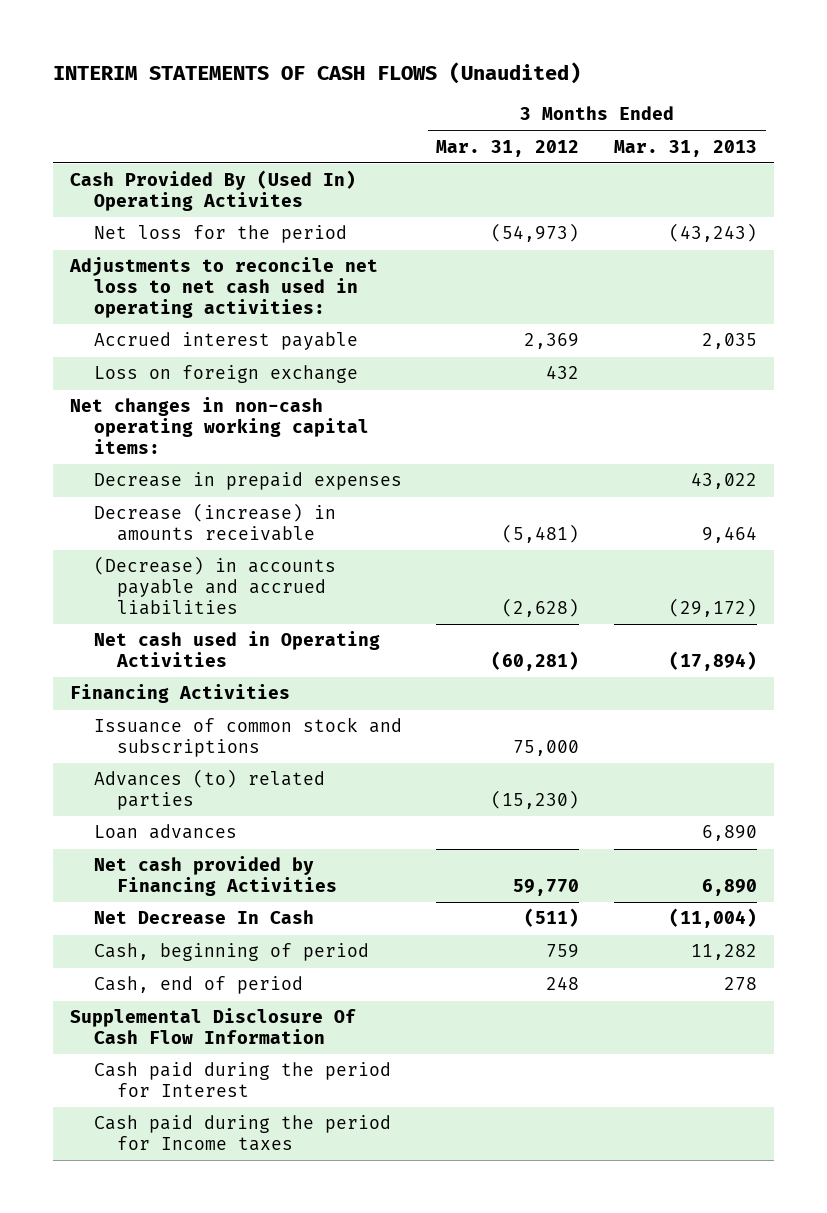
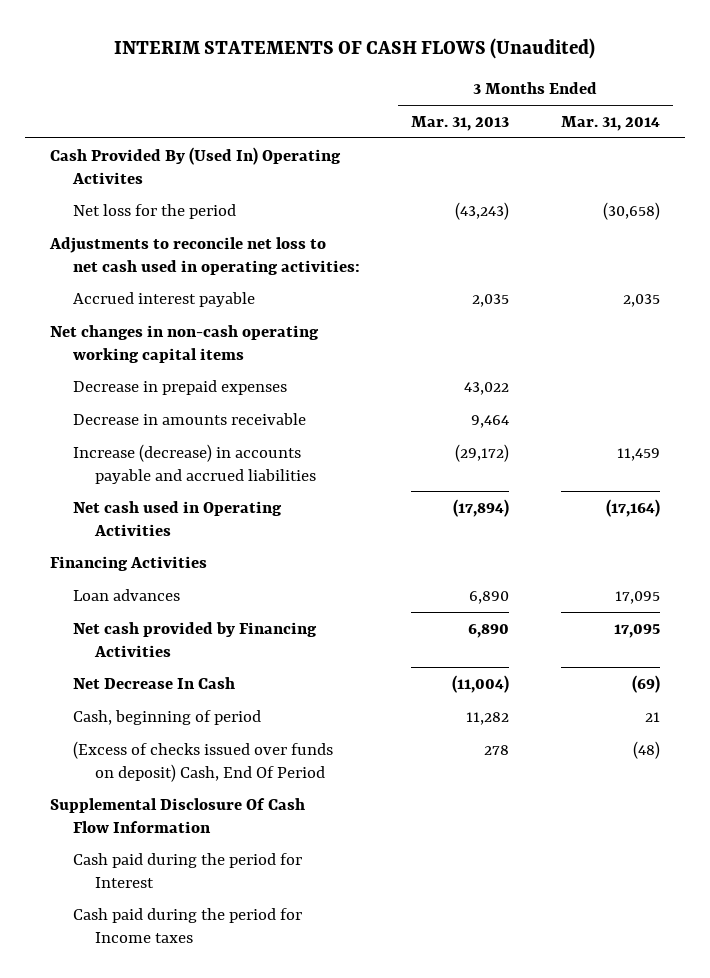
[436,139,580,157] Mar. 31, 2012 -> none
none -> [560,115,660,131] Mar. 31, 2014
[93,365,358,384] Loss on foreign exchange -> none
[70,397,369,455] Net changes in non-cash operating working capital items: -> [50,324,320,363] Net changes in non-cash operating working capital items
[93,503,336,542] Decrease (increase) in amounts receivable -> [72,412,306,425] Decrease in amounts receivable
[93,556,336,616] (Decrease) in accounts payable and accrued liabilities -> [72,443,316,484] Increase (decrease) in accounts payable and accrued liabilities
[93,717,402,758] Issuance of common stock and subscriptions -> none
[93,769,325,811] Advances (to) related parties -> none
[93,976,303,995] Cash, end of period -> [72,740,333,782] (Excess of checks issued over funds on deposit) Cash, End Of Period

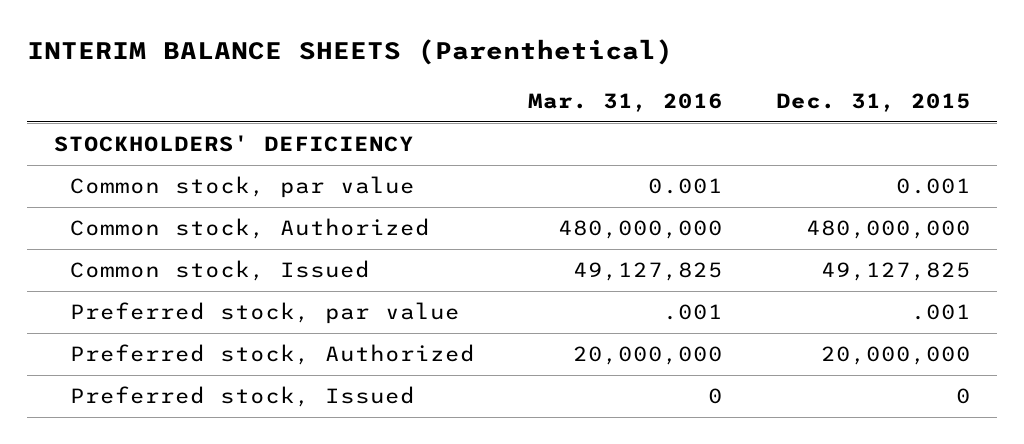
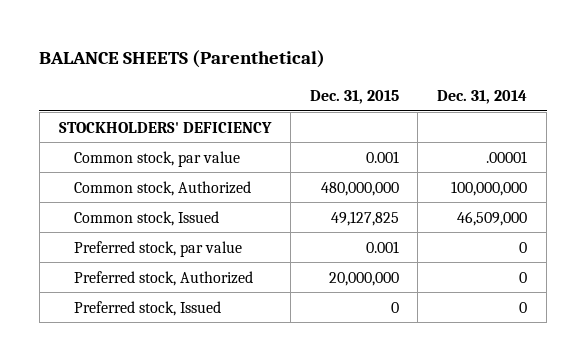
[27,39,674,66] INTERIM BALANCE SHEETS (Parenthetical) -> [39,50,326,69] BALANCE SHEETS (Parenthetical)
[527,93,723,113] Mar. 31, 2016 -> none
none -> [437,89,528,104] Dec. 31, 2014
[910,304,971,321] .001 -> [365,240,399,253] 0.001

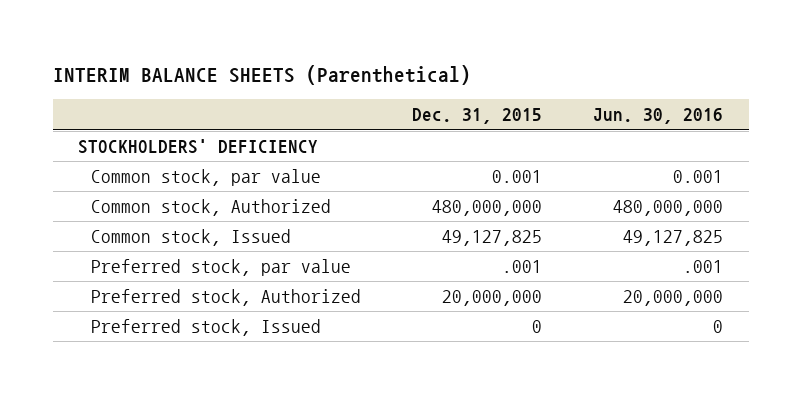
[39,50,326,69] BALANCE SHEETS (Parenthetical) -> [52,65,471,86] INTERIM BALANCE SHEETS (Parenthetical)
[437,89,528,104] Dec. 31, 2014 -> none
none -> [593,108,724,125] Jun. 30, 2016
[365,240,399,253] 0.001 -> [502,259,543,273] .001

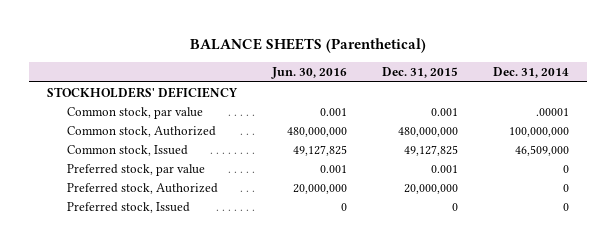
[52,65,471,86] INTERIM BALANCE SHEETS (Parenthetical) -> [190,38,427,54] BALANCE SHEETS (Parenthetical)
none -> [493,67,570,79] Dec. 31, 2014
[502,259,543,273] .001 -> [431,164,459,173] 0.001
[683,259,724,273] .001 -> [320,164,348,173] 0.001

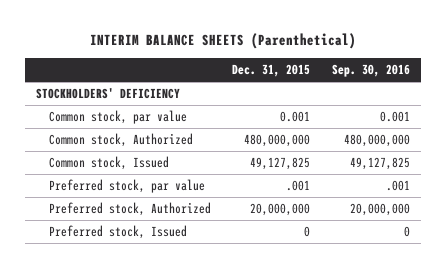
[190,38,427,54] BALANCE SHEETS (Parenthetical) -> [89,33,356,50] INTERIM BALANCE SHEETS (Parenthetical)
[271,67,348,80] Jun. 30, 2016 -> none
[493,67,570,79] Dec. 31, 2014 -> none
none -> [331,64,410,78] Sep. 30, 2016
[431,164,459,173] 0.001 -> [286,180,311,192] .001

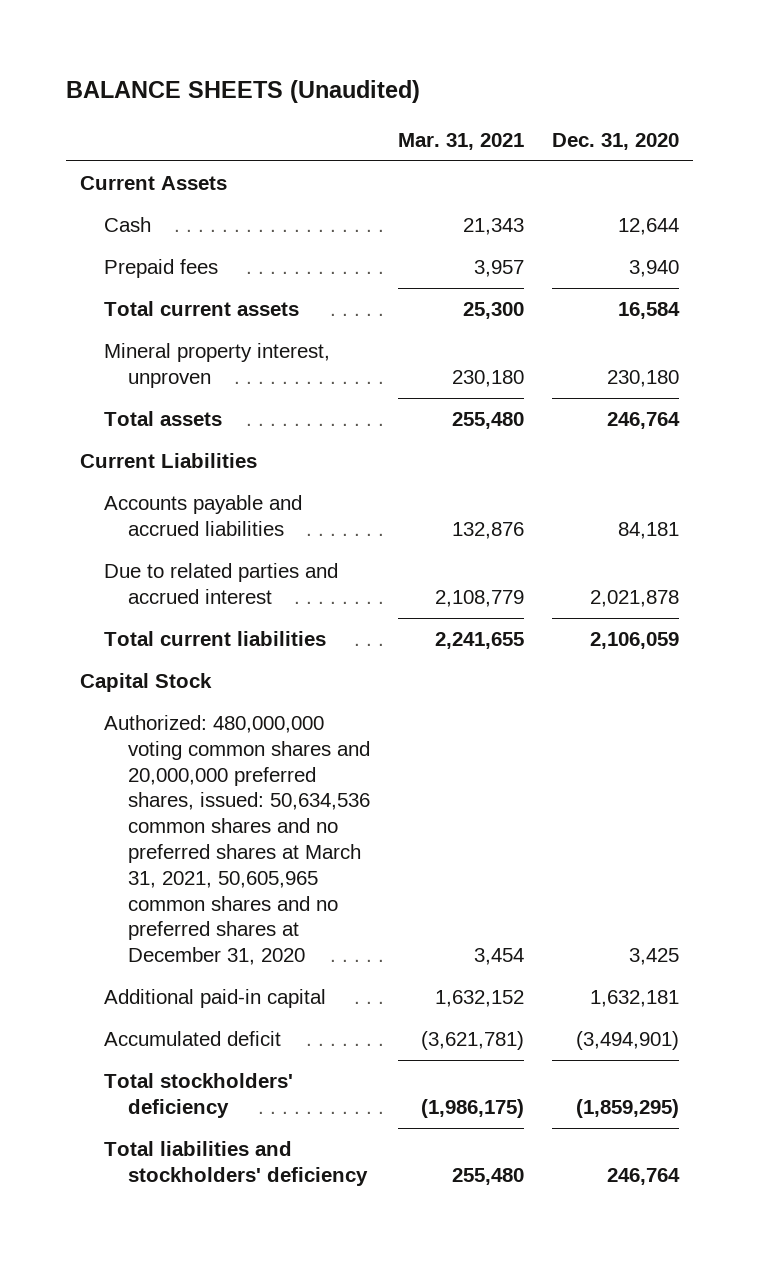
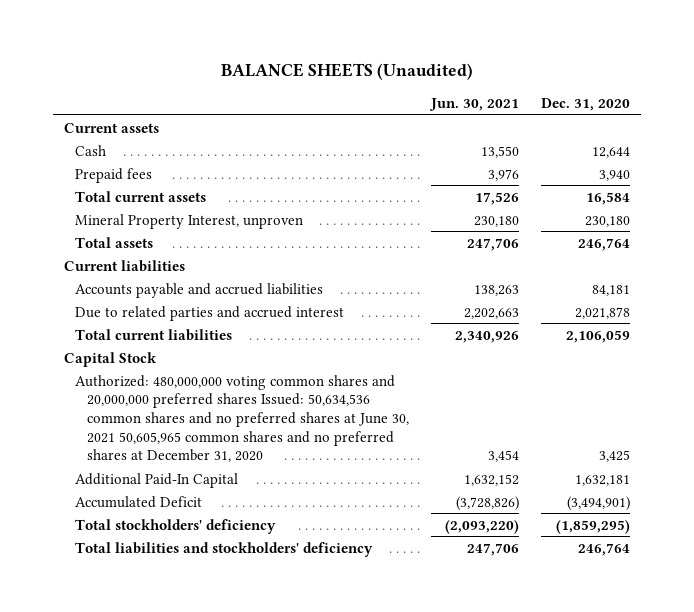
[398,132,525,150] Mar. 31, 2021 -> none
none -> [428,98,519,112] Jun. 30, 2021
[80,176,228,191] Current Assets -> [63,122,159,133] Current assets
[104,343,331,388] Mineral property interest, unproven -> [75,213,304,229] Mineral Property Interest, unproven
[80,453,258,469] Current Liabilities -> [63,259,185,272] Current liabilities
[104,715,371,966] Authorized: 480,000,000 voting common shares and 20,000,000 preferred shares, issued: 50,634,536 common shares and no preferred shares at March 31, 2021, 50,605,965 common shares and no preferred shares at December 31, 2020 -> [75,374,409,463] Authorized: 480,000,000 voting common shares and 20,000,000 preferred shares Issued: 50,634,536 common shares and no preferred shares at June 30, 2021 50,605,965 common shares and no preferred shares at December 31, 2020
[104,989,327,1009] Additional paid-in capital -> [75,472,239,488] Additional Paid-In Capital
[104,1031,282,1047] Accumulated deficit -> [75,495,203,508] Accumulated Deficit

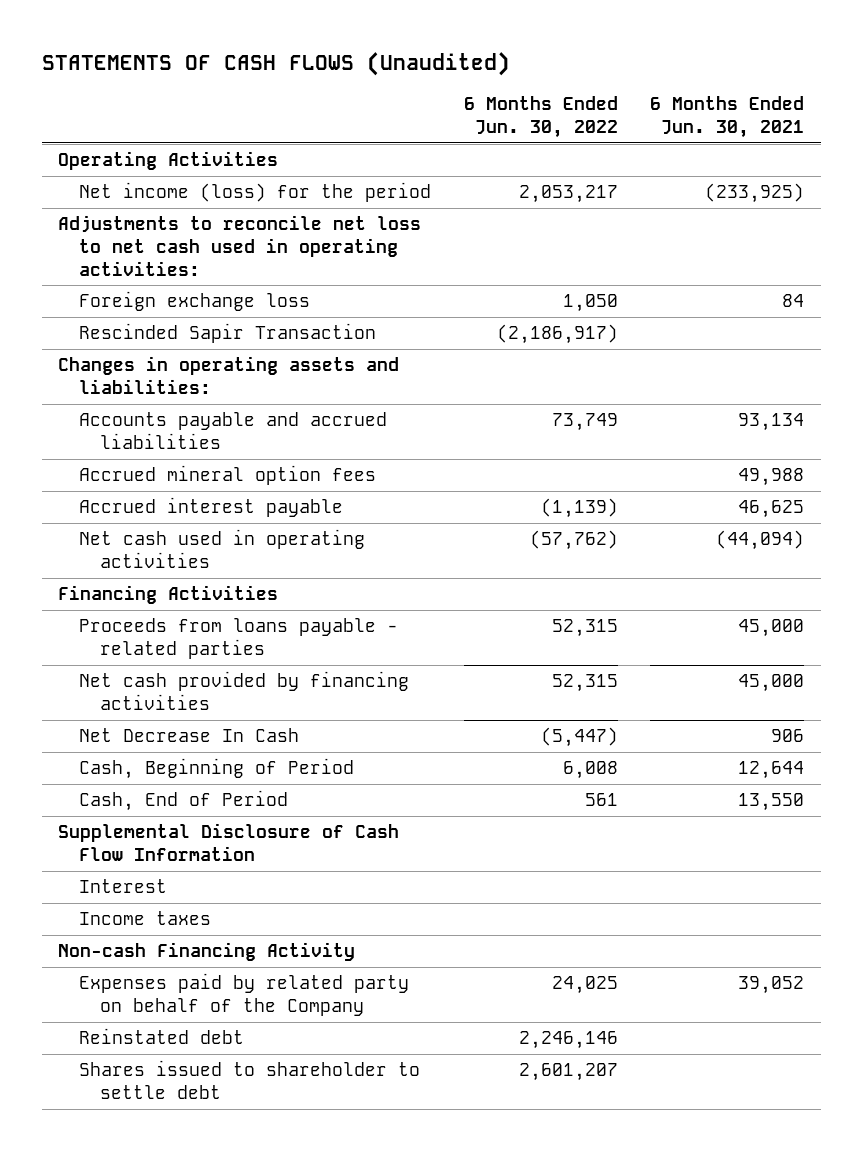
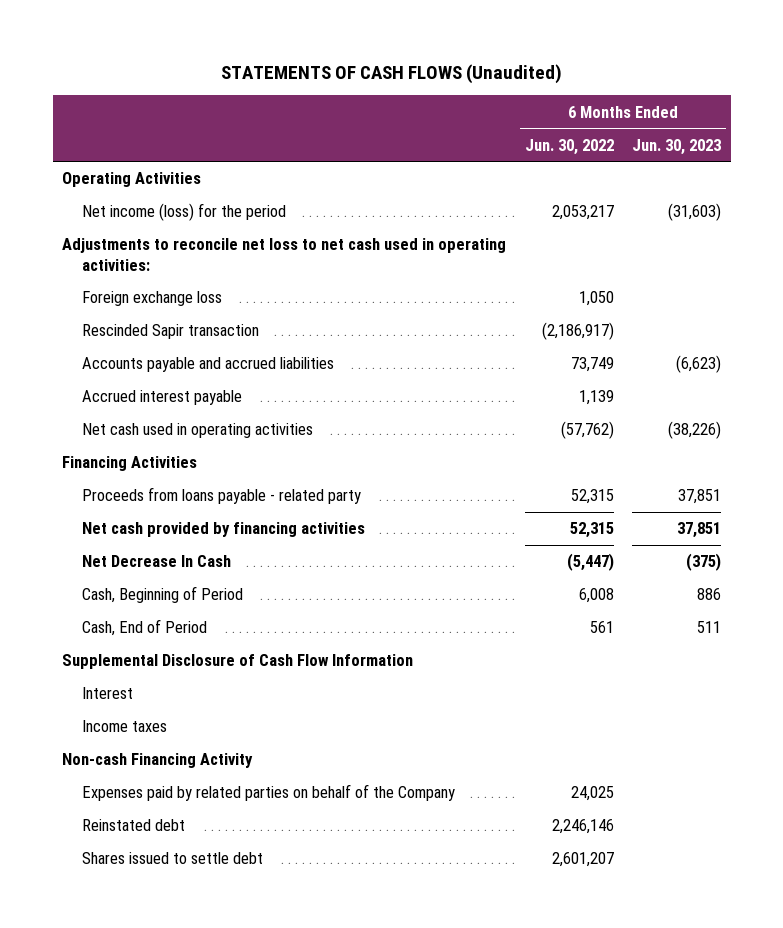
[650,96,805,138] 6 Months Ended Jun. 30, 2021 -> none
none -> [632,138,722,155] Jun. 30, 2023
[58,356,400,395] Changes in operating assets and liabilities: -> none
[78,323,376,344] Rescinded Sapir Transaction -> [81,324,259,340] Rescinded Sapir transaction
[78,465,376,486] Accrued mineral option fees -> none
[540,498,618,519] (1,139) -> [578,390,614,406] 1,139
[78,618,398,660] Proceeds from loans payable - related parties -> [81,487,361,505] Proceeds from loans payable - related party
[78,973,409,1017] Expenses paid by related party on behalf of the Company -> [81,784,455,802] Expenses paid by related parties on behalf of the Company
[78,1060,420,1100] Shares issued to shareholder to settle debt -> [81,852,263,865] Shares issued to settle debt

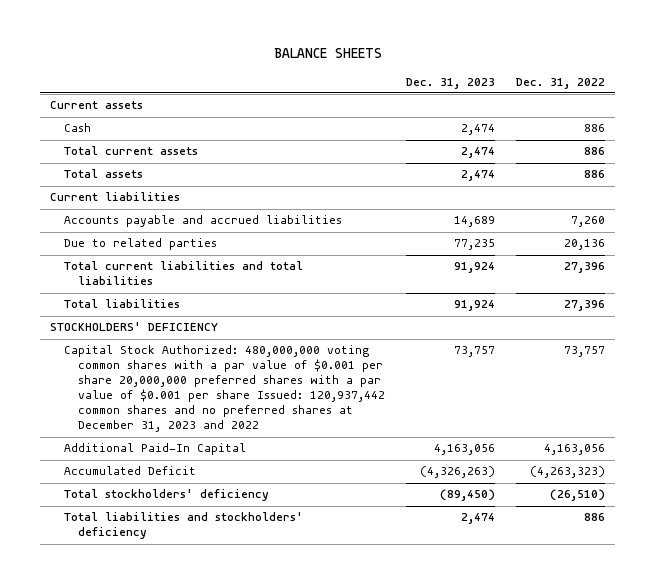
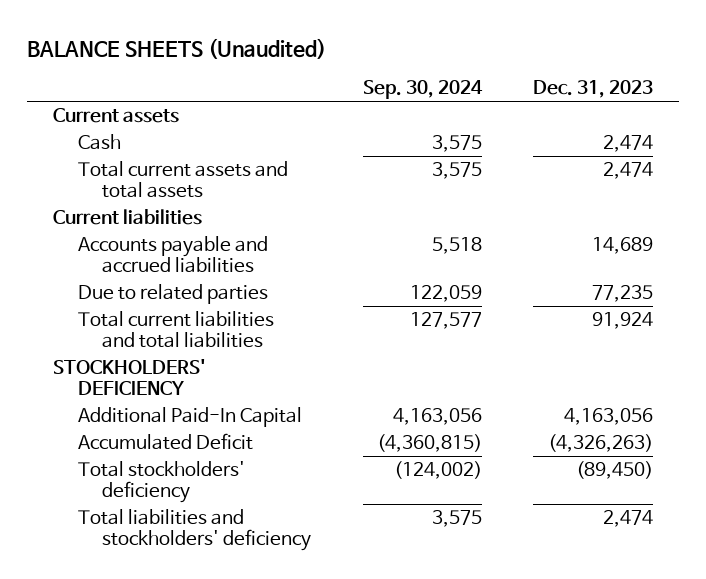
[273,48,382,59] BALANCE SHEETS -> [27,37,327,59] BALANCE SHEETS (Unaudited)
[516,77,606,89] Dec. 31, 2022 -> none
none -> [362,80,483,100] Sep. 30, 2024
[64,169,144,179] Total assets -> none
[64,146,199,156] Total current assets -> [77,161,288,199] Total current assets and total assets
[64,299,181,309] Total liabilities -> none
[64,345,386,433] Capital Stock Authorized: 480,000,000 voting common shares with a par value of $0.001 per share 20,000,000 preferred shares with a par value of $0.001 per share Issued: 120,937,442 common shares and no preferred shares at December 31, 2023 and 2022 -> none

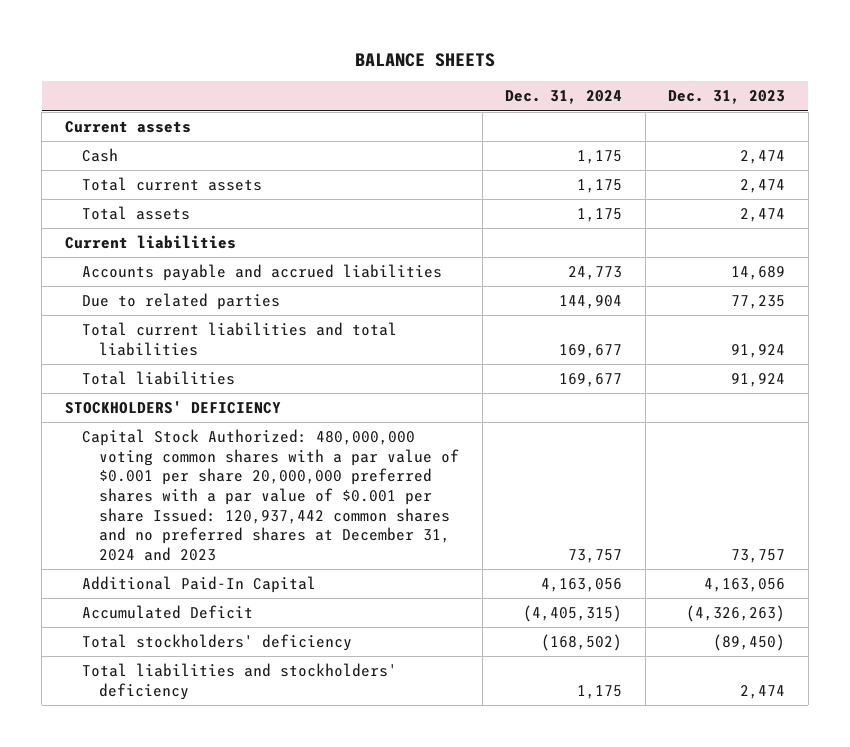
[27,37,327,59] BALANCE SHEETS (Unaudited) -> [354,52,495,67] BALANCE SHEETS
[362,80,483,100] Sep. 30, 2024 -> none
none -> [505,90,623,105] Dec. 31, 2024
[77,161,288,199] Total current assets and total assets -> [81,177,262,192] Total current assets
none -> [81,206,190,221] Total assets
none -> [81,371,235,386] Total liabilities
none -> [81,429,459,562] Capital Stock Authorized: 480,000,000 voting common shares with a par value of $0.001 per share 20,000,000 preferred shares with a par value of $0.001 per share Issued: 120,937,442 common shares and no preferred shares at December 31, 2024 and 2023

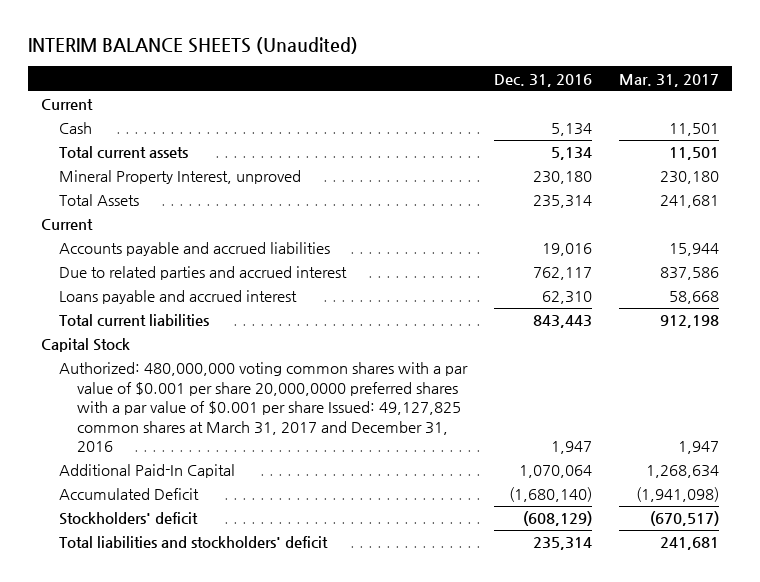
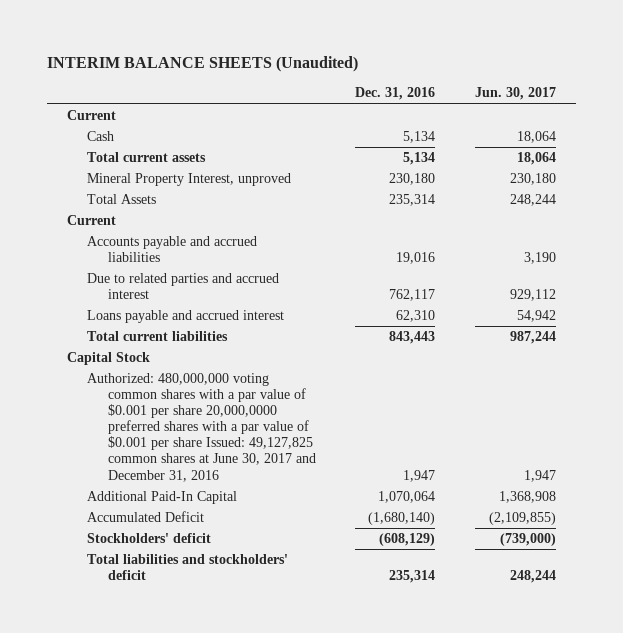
[619,73,720,87] Mar. 31, 2017 -> none
none -> [474,87,556,101] Jun. 30, 2017
[59,362,469,452] Authorized: 480,000,000 voting common shares with a par value of $0.001 per share 20,000,0000 preferred shares with a par value of $0.001 per share Issued: 49,127,825 common shares at March 31, 2017 and December 31, 2016 -> [87,373,317,482] Authorized: 480,000,000 voting common shares with a par value of $0.001 per share 20,000,0000 preferred shares with a par value of $0.001 per share Issued: 49,127,825 common shares at June 30, 2017 and December 31, 2016

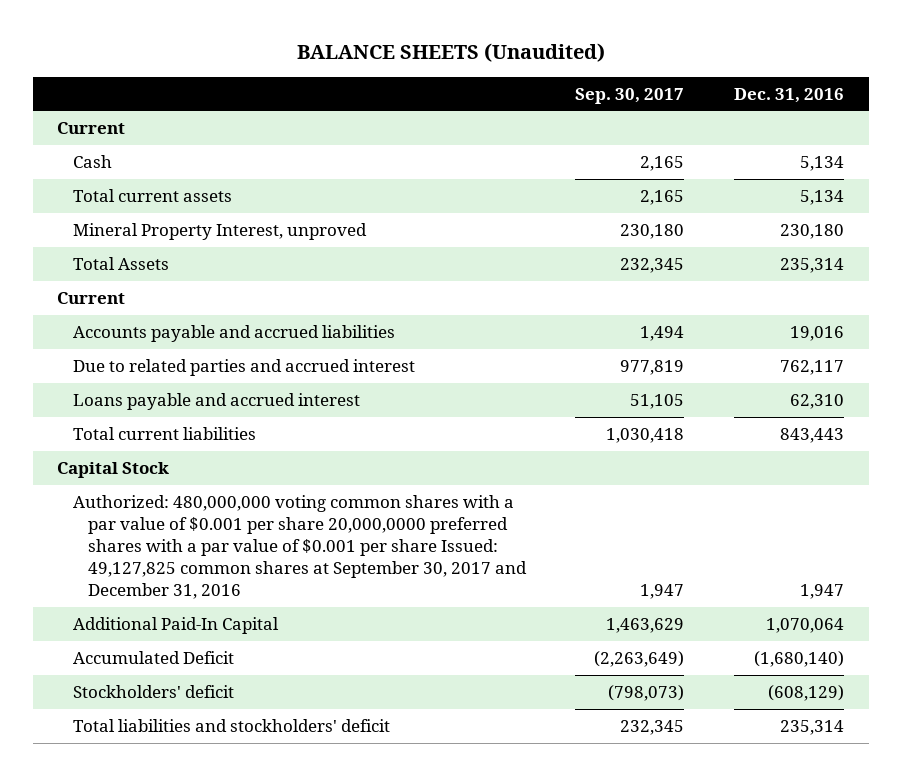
[46,56,358,73] INTERIM BALANCE SHEETS (Unaudited) -> [296,43,605,63] BALANCE SHEETS (Unaudited)
[474,87,556,101] Jun. 30, 2017 -> none
none -> [575,87,685,104] Sep. 30, 2017
[87,373,317,482] Authorized: 480,000,000 voting common shares with a par value of $0.001 per share 20,000,0000 preferred shares with a par value of $0.001 per share Issued: 49,127,825 common shares at June 30, 2017 and December 31, 2016 -> [72,495,527,599] Authorized: 480,000,000 voting common shares with a par value of $0.001 per share 20,000,0000 preferred shares with a par value of $0.001 per share Issued: 49,127,825 common shares at September 30, 2017 and December 31, 2016

